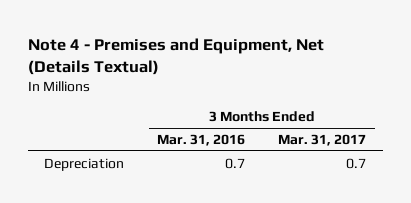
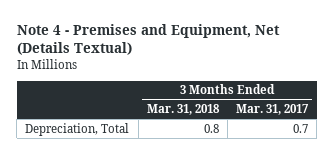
[157,134,246,147] Mar. 31, 2016 -> none
none -> [146,103,220,115] Mar. 31, 2018
[44,158,125,172] Depreciation -> [25,122,130,136] Depreciation, Total

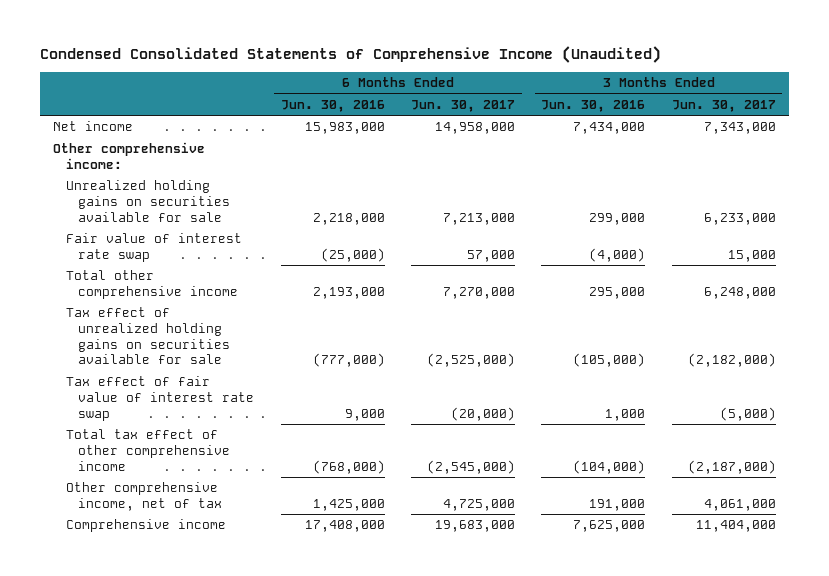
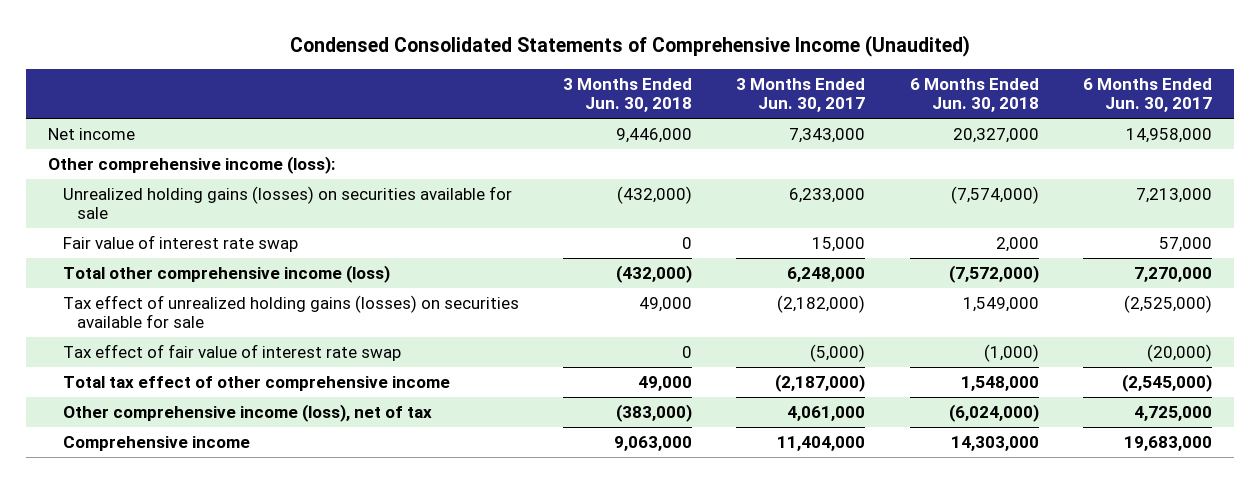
[280,99,385,112] Jun. 30, 2016 -> none
[541,99,646,112] Jun. 30, 2016 -> none
none -> [562,77,692,113] 3 Months Ended Jun. 30, 2018
none -> [909,77,1039,113] 6 Months Ended Jun. 30, 2018
[52,142,205,169] Other comprehensive income: -> [48,155,336,174] Other comprehensive income (loss):
[65,180,231,222] Unrealized holding gains on securities available for sale -> [62,185,512,220] Unrealized holding gains (losses) on securities available for sale
[65,270,239,299] Total other comprehensive income -> [62,264,390,283] Total other comprehensive income (loss)
[65,307,231,365] Tax effect of unrealized holding gains on securities available for sale -> [62,294,519,329] Tax effect of unrealized holding gains (losses) on securities available for sale
[65,482,223,511] Other comprehensive income, net of tax -> [62,403,432,422] Other comprehensive income (loss), net of tax

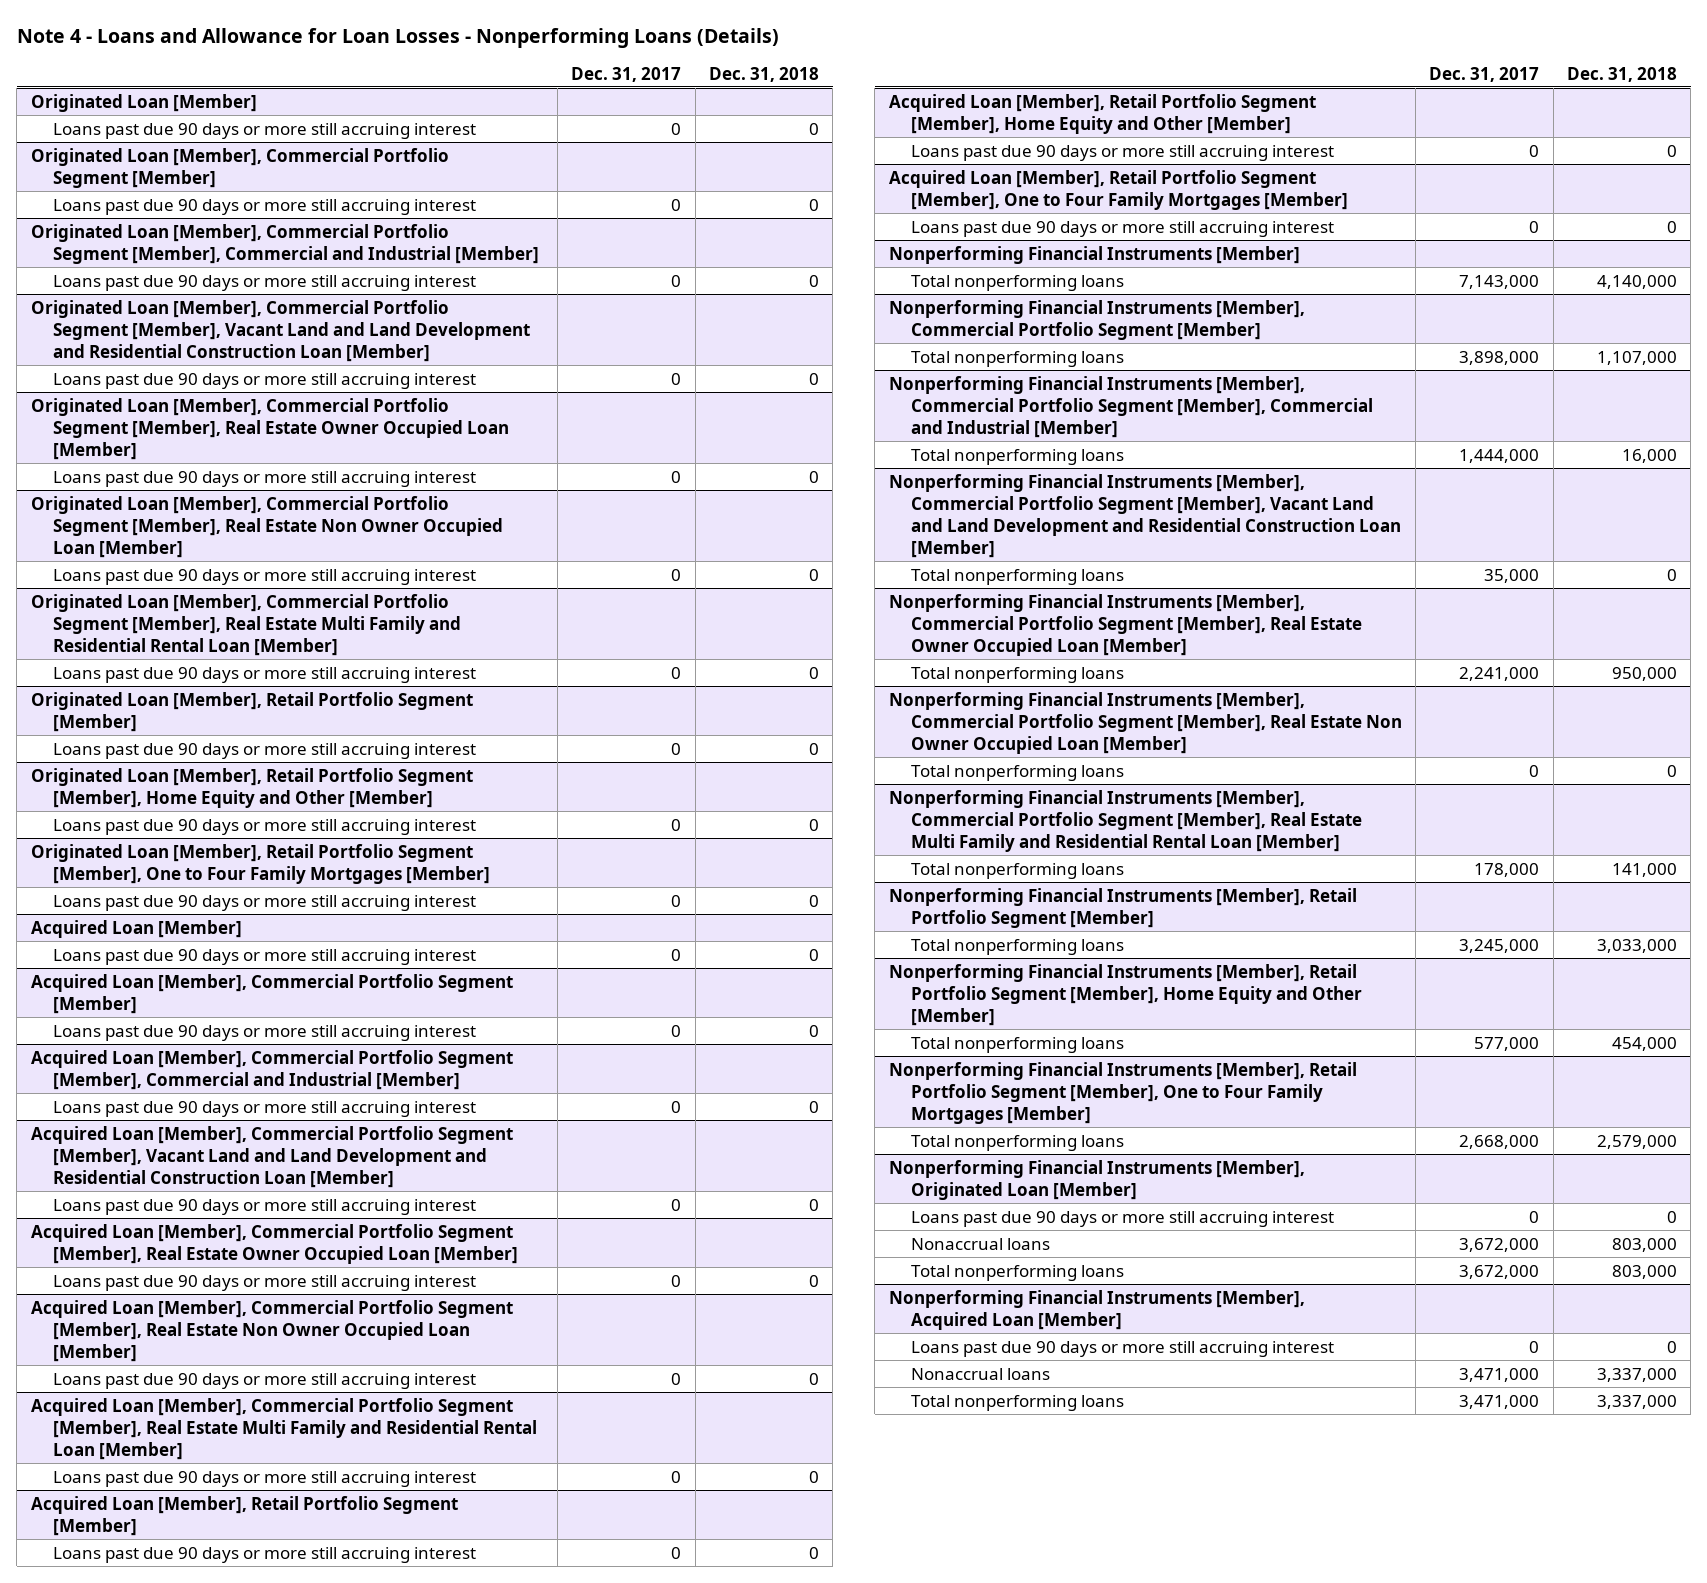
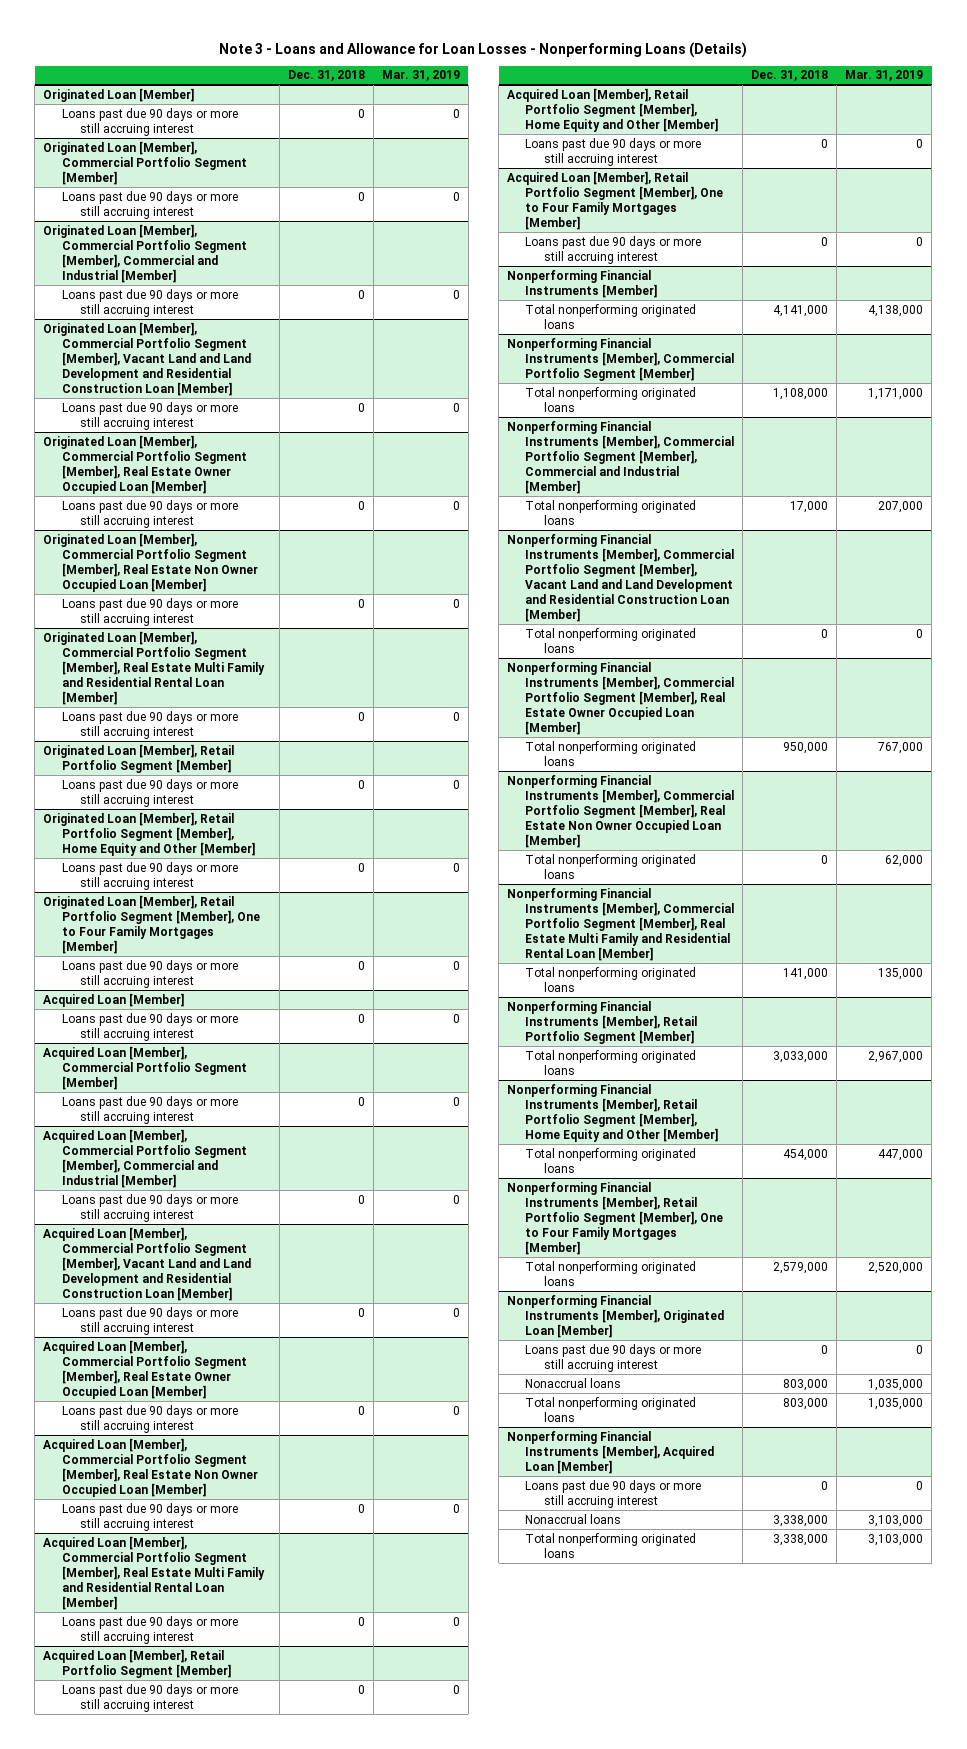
[16,28,779,49] Note 4 - Loans and Allowance for Loan Losses - Nonperforming Loans (Details) -> [219,41,748,58] Note 3 - Loans and Allowance for Loan Losses - Nonperforming Loans (Details)
[571,66,682,82] Dec. 31, 2017 -> none
none -> [381,70,460,82] Mar. 31, 2019
[911,274,1125,291] Total nonperforming loans -> [525,303,697,329] Total nonperforming originated loans
[1596,274,1677,289] 4,140,000 -> [773,304,829,317] 4,141,000
[911,350,1125,367] Total nonperforming loans -> [525,386,697,412] Total nonperforming originated loans
[1596,350,1677,365] 1,107,000 -> [773,387,829,400] 1,108,000
[911,448,1125,465] Total nonperforming loans -> [525,499,697,525] Total nonperforming originated loans
[1621,448,1677,463] 16,000 -> [790,500,829,513] 17,000
[911,568,1125,585] Total nonperforming loans -> [525,627,697,653] Total nonperforming originated loans
[911,666,1125,683] Total nonperforming loans -> [525,740,697,766] Total nonperforming originated loans
[911,764,1125,781] Total nonperforming loans -> [525,853,697,879] Total nonperforming originated loans
[911,862,1125,879] Total nonperforming loans -> [525,966,697,992] Total nonperforming originated loans
[911,938,1125,955] Total nonperforming loans -> [525,1049,697,1075] Total nonperforming originated loans
[911,1036,1125,1053] Total nonperforming loans -> [525,1147,697,1173] Total nonperforming originated loans
[911,1134,1125,1151] Total nonperforming loans -> [525,1260,697,1286] Total nonperforming originated loans
[911,1264,1125,1281] Total nonperforming loans -> [525,1396,697,1422] Total nonperforming originated loans
[1596,1367,1677,1382] 3,337,000 -> [773,1514,829,1527] 3,338,000
[911,1394,1125,1411] Total nonperforming loans -> [525,1532,697,1558] Total nonperforming originated loans
[1596,1394,1677,1409] 3,337,000 -> [773,1533,829,1546] 3,338,000

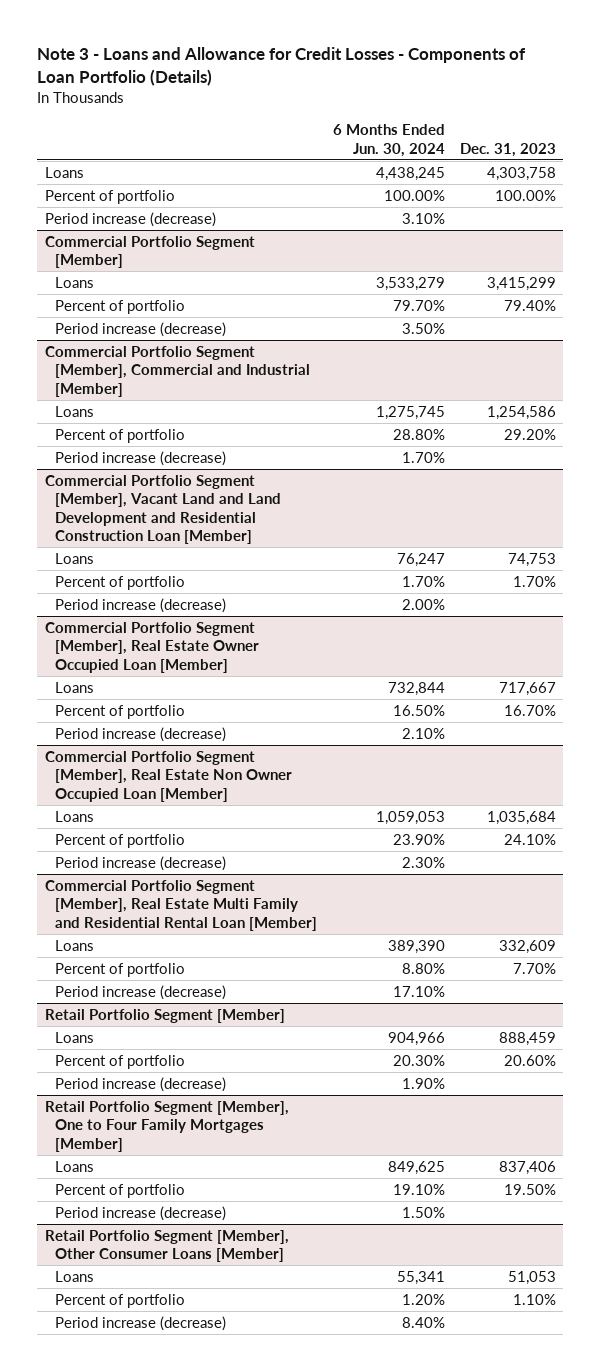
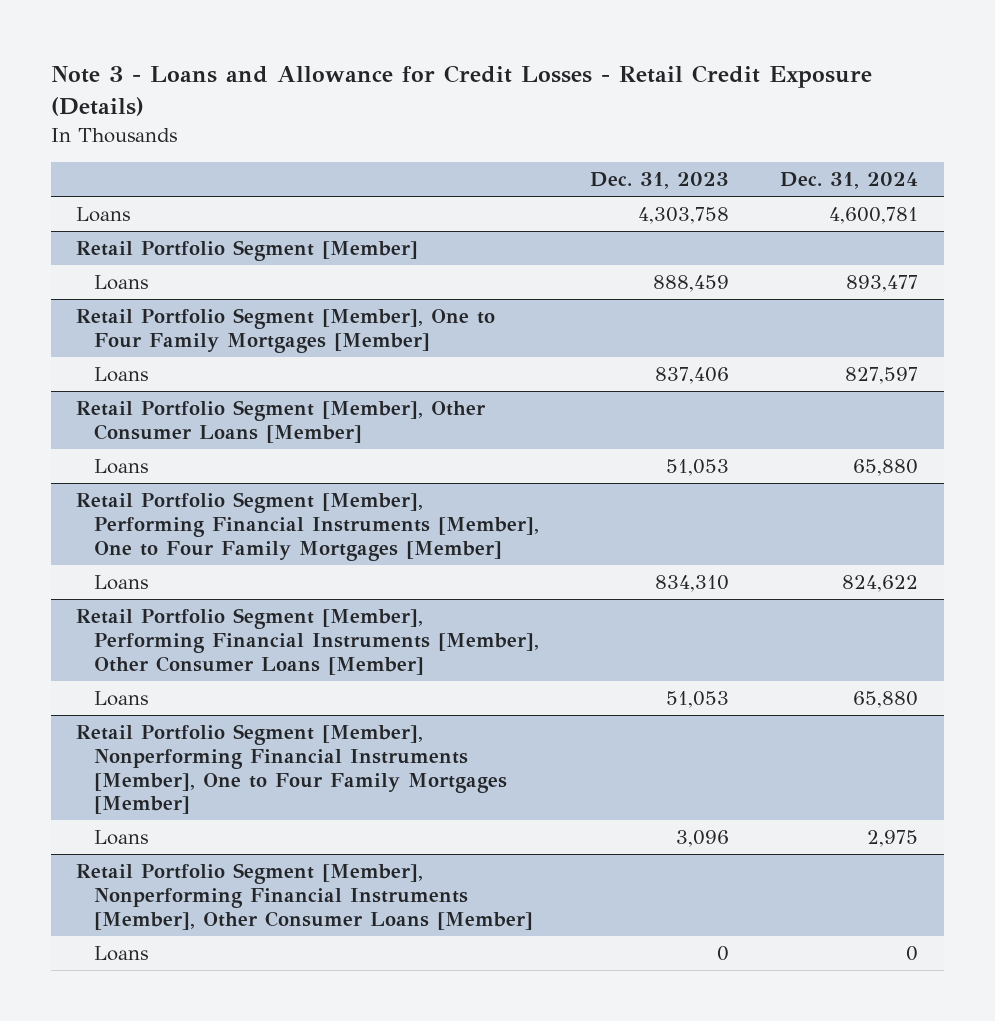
[37,47,527,87] Note 3 - Loans and Allowance for Credit Losses - Components of Loan Portfolio (Details) -> [50,65,872,116] Note 3 - Loans and Allowance for Credit Losses - Retail Credit Exposure (Details)
[332,124,445,157] 6 Months Ended Jun. 30, 2024 -> none
none -> [780,172,919,190] Dec. 31, 2024
[44,189,175,204] Percent of portfolio -> none
[44,211,216,227] Period increase (decrease) -> none
[44,235,255,269] Commercial Portfolio Segment [Member] -> none
[55,276,95,288] Loans -> none
[55,299,186,314] Percent of portfolio -> none
[55,321,227,337] Period increase (decrease) -> none
[44,345,311,397] Commercial Portfolio Segment [Member], Commercial and Industrial [Member] -> none
[55,405,95,417] Loans -> none
[55,428,186,443] Percent of portfolio -> none
[55,450,227,466] Period increase (decrease) -> none
[44,474,282,545] Commercial Portfolio Segment [Member], Vacant Land and Land Development and Residential Construction Loan [Member] -> none
[55,552,95,564] Loans -> none
[55,575,186,590] Percent of portfolio -> none
[55,597,227,613] Period increase (decrease) -> none
[44,621,260,673] Commercial Portfolio Segment [Member], Real Estate Owner Occupied Loan [Member] -> none
[55,681,95,693] Loans -> none
[55,704,186,719] Percent of portfolio -> none
[55,726,227,742] Period increase (decrease) -> none
[44,750,293,802] Commercial Portfolio Segment [Member], Real Estate Non Owner Occupied Loan [Member] -> none
[55,810,95,822] Loans -> none
[55,833,186,848] Percent of portfolio -> none
[55,855,227,871] Period increase (decrease) -> none
[44,879,318,931] Commercial Portfolio Segment [Member], Real Estate Multi Family and Residential Rental Loan [Member] -> none
[55,939,95,951] Loans -> none
[55,962,186,977] Percent of portfolio -> none
[55,984,227,1000] Period increase (decrease) -> none
[55,1054,186,1069] Percent of portfolio -> none
[55,1076,227,1092] Period increase (decrease) -> none
[55,1183,186,1198] Percent of portfolio -> none
[55,1205,227,1221] Period increase (decrease) -> none
[55,1293,186,1308] Percent of portfolio -> none
[55,1315,227,1331] Period increase (decrease) -> none
none -> [76,492,539,561] Retail Portfolio Segment [Member], Performing Financial Instruments [Member], One to Four Family Mortgages [Member]
none -> [93,575,148,591] Loans
none -> [76,608,539,675] Retail Portfolio Segment [Member], Performing Financial Instruments [Member], Other Consumer Loans [Member]
none -> [93,691,148,707] Loans
none -> [76,724,507,815] Retail Portfolio Segment [Member], Nonperforming Financial Instruments [Member], One to Four Family Mortgages [Member]
none -> [93,830,148,846] Loans
none -> [76,863,533,930] Retail Portfolio Segment [Member], Nonperforming Financial Instruments [Member], Other Consumer Loans [Member]
none -> [93,946,148,962] Loans

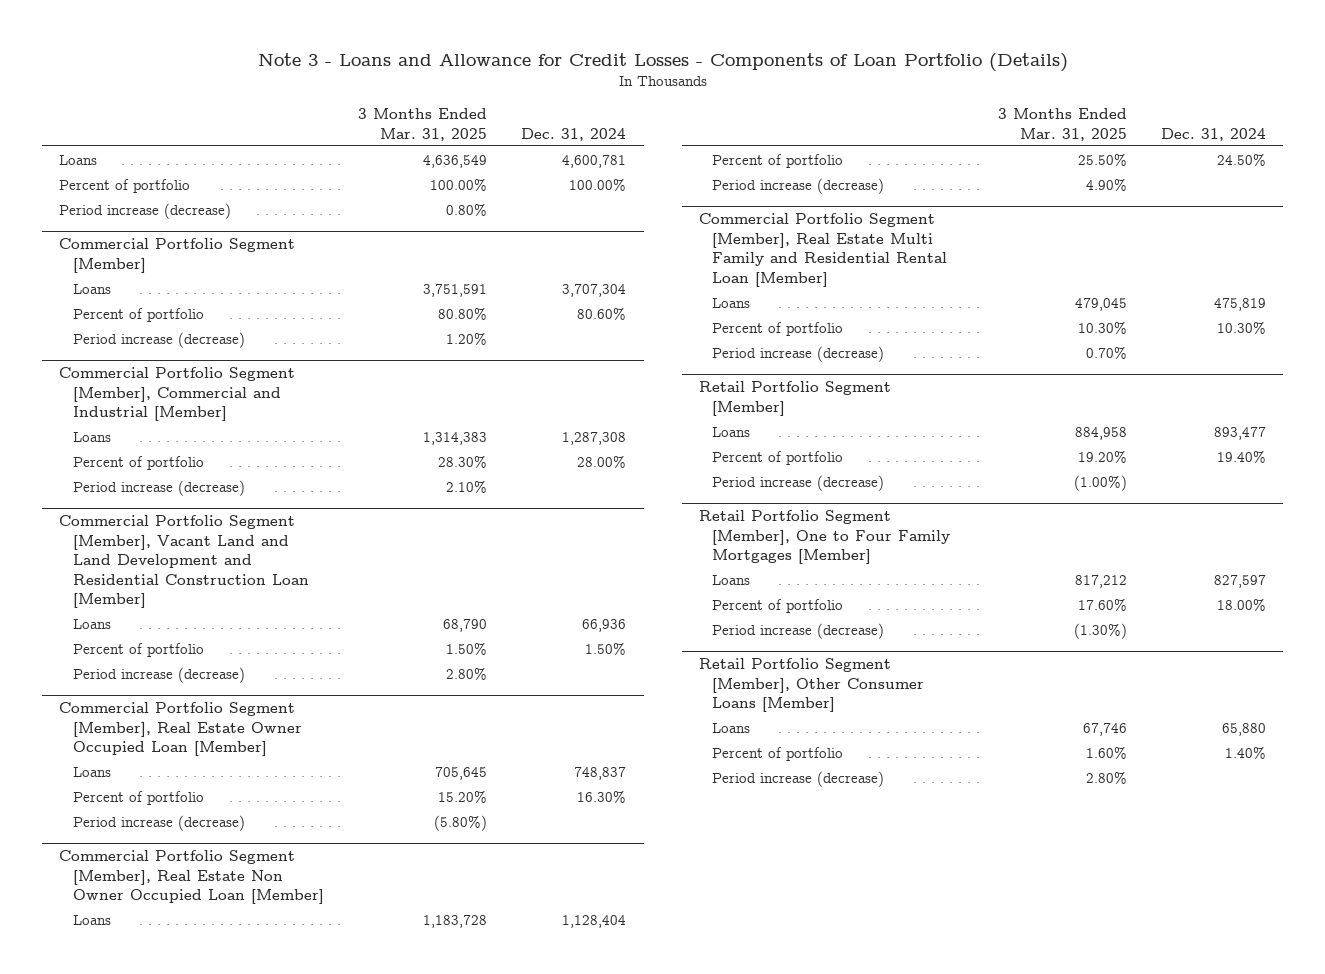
[50,65,872,116] Note 3 - Loans and Allowance for Credit Losses - Retail Credit Exposure (Details) -> [257,52,1068,72] Note 3 - Loans and Allowance for Credit Losses - Components of Loan Portfolio (Details)
[590,172,730,190] Dec. 31, 2023 -> none
none -> [358,108,488,141] 3 Months Ended Mar. 31, 2025
none -> [59,178,191,193] Percent of portfolio
none -> [59,202,232,219] Period increase (decrease)
none -> [59,238,296,273] Commercial Portfolio Segment [Member]
none -> [72,283,111,294] Loans
none -> [72,307,204,322] Percent of portfolio
none -> [72,331,245,348] Period increase (decrease)
none -> [59,367,296,422] Commercial Portfolio Segment [Member], Commercial and Industrial [Member]
none -> [72,431,111,442] Loans
none -> [72,455,204,470] Percent of portfolio
none -> [72,479,245,496] Period increase (decrease)
none -> [59,515,309,609] Commercial Portfolio Segment [Member], Vacant Land and Land Development and Residential Construction Loan [Member]
none -> [72,618,111,629] Loans
none -> [72,642,204,657] Percent of portfolio
none -> [72,666,245,683] Period increase (decrease)
none -> [59,702,302,757] Commercial Portfolio Segment [Member], Real Estate Owner Occupied Loan [Member]
none -> [72,766,111,777] Loans
none -> [72,790,204,805] Percent of portfolio
none -> [72,814,245,831] Period increase (decrease)
none -> [59,850,324,905] Commercial Portfolio Segment [Member], Real Estate Non Owner Occupied Loan [Member]
none -> [72,914,111,925] Loans
none -> [712,153,844,168] Percent of portfolio
none -> [712,177,885,194] Period increase (decrease)
none -> [698,213,948,287] Commercial Portfolio Segment [Member], Real Estate Multi Family and Residential Rental Loan [Member]
none -> [712,297,751,308] Loans
none -> [712,321,844,336] Percent of portfolio
none -> [712,345,885,362] Period increase (decrease)
none -> [712,450,844,465] Percent of portfolio
none -> [712,474,885,491] Period increase (decrease)
none -> [712,598,844,613] Percent of portfolio
none -> [712,622,885,639] Period increase (decrease)
[76,492,539,561] Retail Portfolio Segment [Member], Performing Financial Instruments [Member], One to Four Family Mortgages [Member] -> none
[93,575,148,591] Loans -> none
[76,608,539,675] Retail Portfolio Segment [Member], Performing Financial Instruments [Member], Other Consumer Loans [Member] -> none
[93,691,148,707] Loans -> none
[76,724,507,815] Retail Portfolio Segment [Member], Nonperforming Financial Instruments [Member], One to Four Family Mortgages [Member] -> none
[93,830,148,846] Loans -> none
[76,863,533,930] Retail Portfolio Segment [Member], Nonperforming Financial Instruments [Member], Other Consumer Loans [Member] -> none
[93,946,148,962] Loans -> none
none -> [712,746,844,761] Percent of portfolio
none -> [712,770,885,787] Period increase (decrease)

